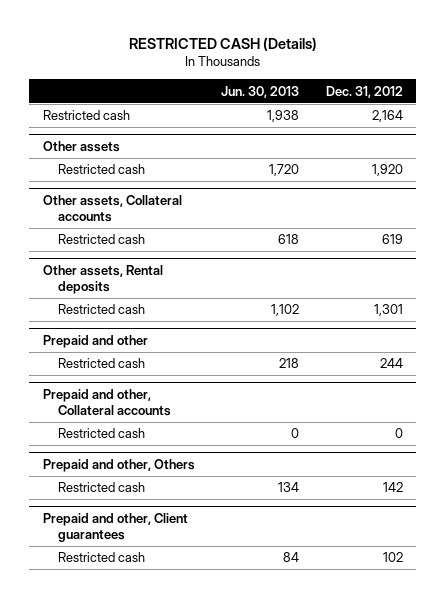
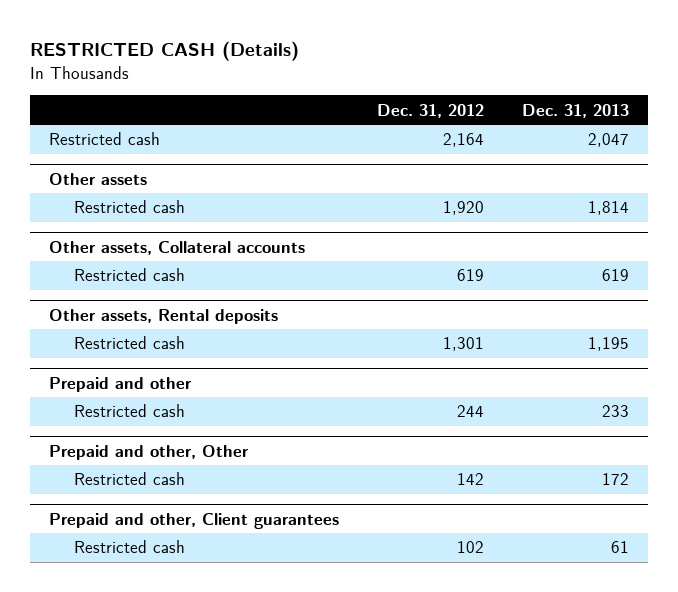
[221,85,300,98] Jun. 30, 2013 -> none
none -> [522,103,630,118] Dec. 31, 2013
[42,389,171,417] Prepaid and other, Collateral accounts -> none
[57,428,145,439] Restricted cash -> none
[42,459,195,473] Prepaid and other, Others -> [49,444,250,460] Prepaid and other, Other

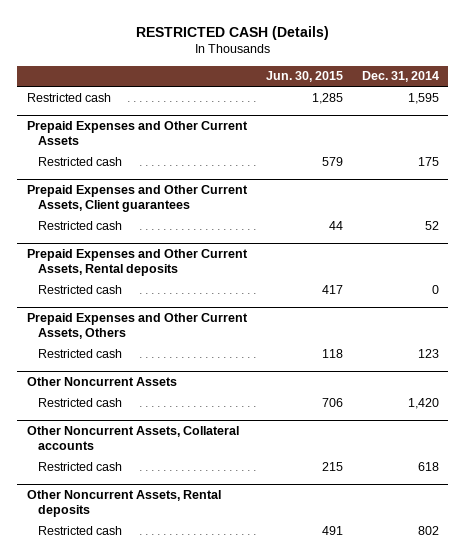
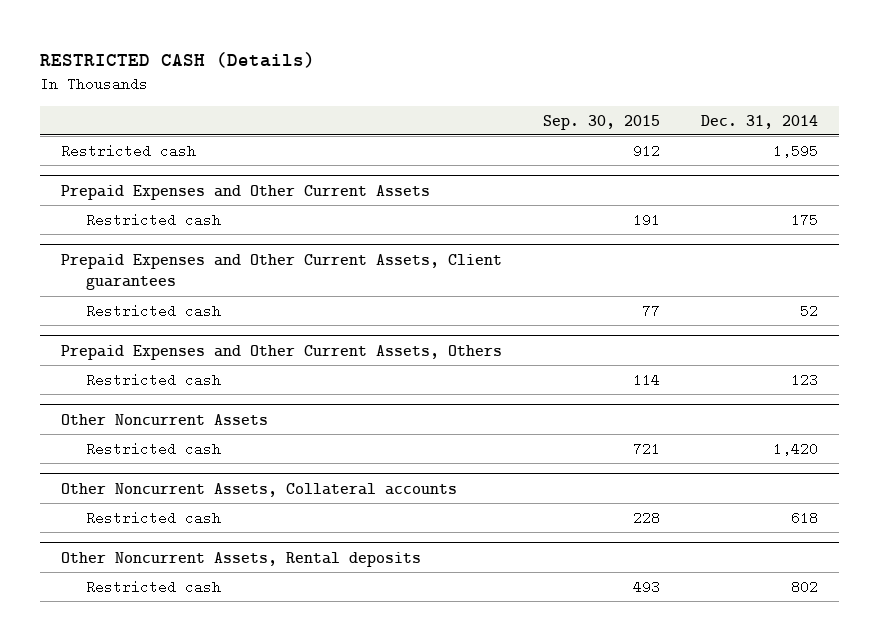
[265,71,343,83] Jun. 30, 2015 -> none
none -> [543,114,661,130] Sep. 30, 2015
[26,248,248,276] Prepaid Expenses and Other Current Assets, Rental deposits -> none
[38,284,123,294] Restricted cash -> none

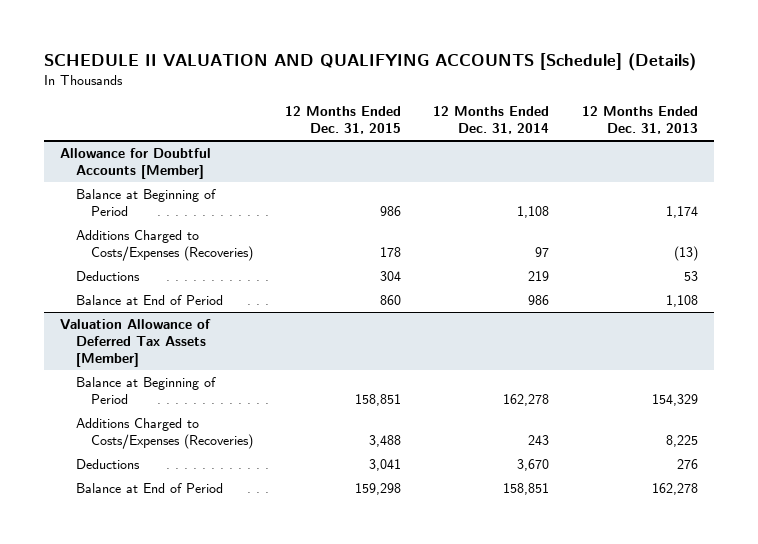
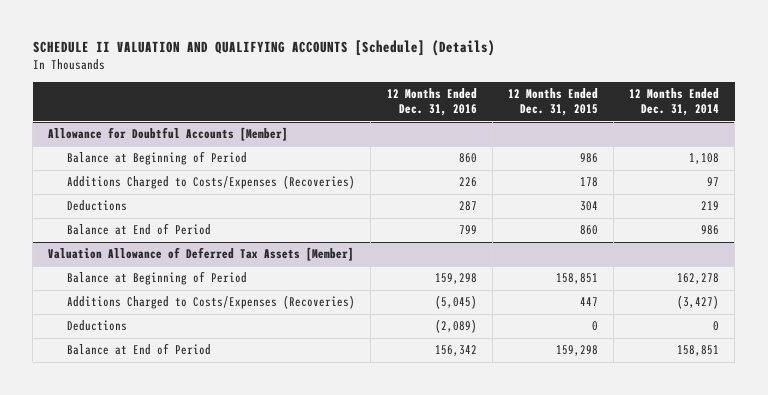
[581,106,698,135] 12 Months Ended Dec. 31, 2013 -> none
none -> [386,88,477,117] 12 Months Ended Dec. 31, 2016
[369,434,402,447] 3,488 -> [579,297,598,307] 447
[528,434,550,445] 243 -> [677,295,720,310] (3,427)
[369,458,402,471] 3,041 -> [591,321,598,332] 0
[517,458,550,471] 3,670 -> [713,321,720,332] 0

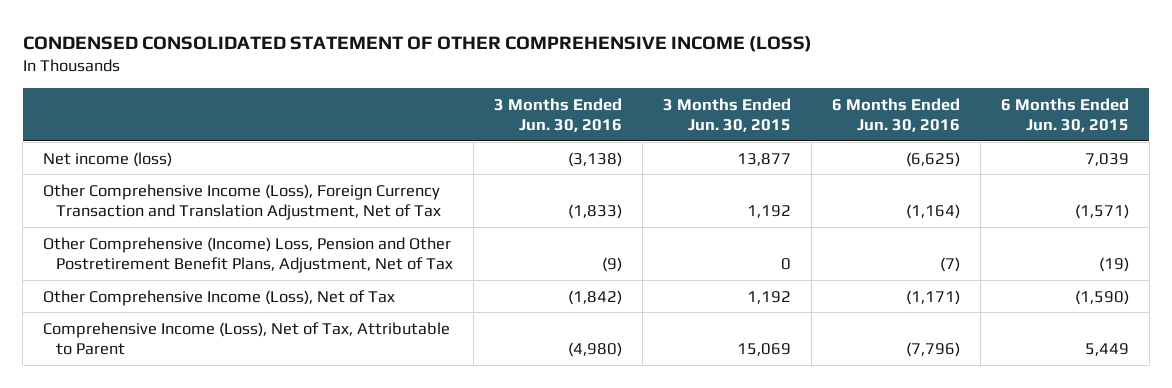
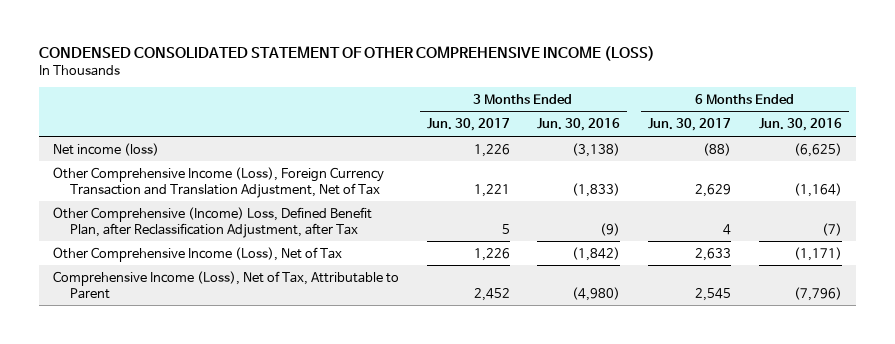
[662,97,791,132] 3 Months Ended Jun. 30, 2015 -> none
[1000,97,1129,132] 6 Months Ended Jun. 30, 2015 -> none
none -> [426,118,510,132] Jun. 30, 2017
none -> [648,118,732,132] Jun. 30, 2017
[43,236,453,274] Other Comprehensive (Income) Loss, Pension and Other Postretirement Benefit Plans, Adjustment, Net of Tax -> [52,206,372,238] Other Comprehensive (Income) Loss, Defined Benefit Plan, after Reclassification Adjustment, after Tax

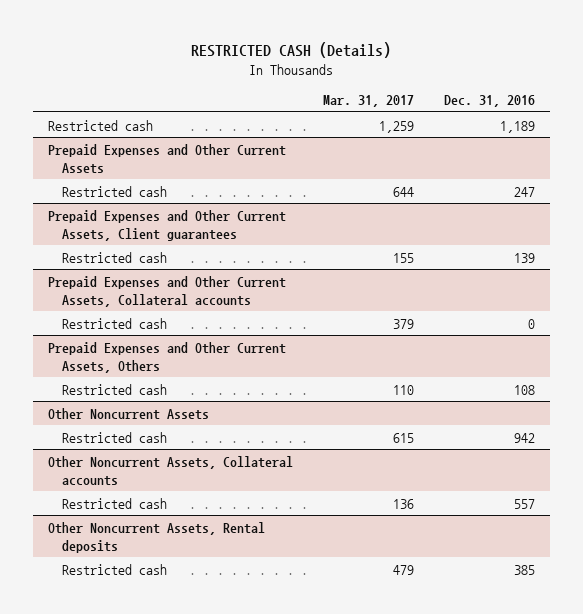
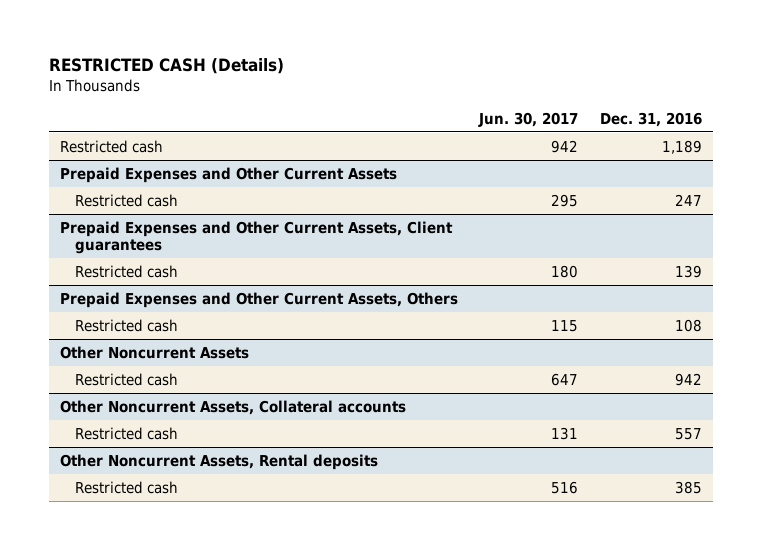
[322,95,414,108] Mar. 31, 2017 -> none
none -> [478,111,579,127] Jun. 30, 2017
[48,275,287,307] Prepaid Expenses and Other Current Assets, Collateral accounts -> none
[61,317,167,329] Restricted cash -> none

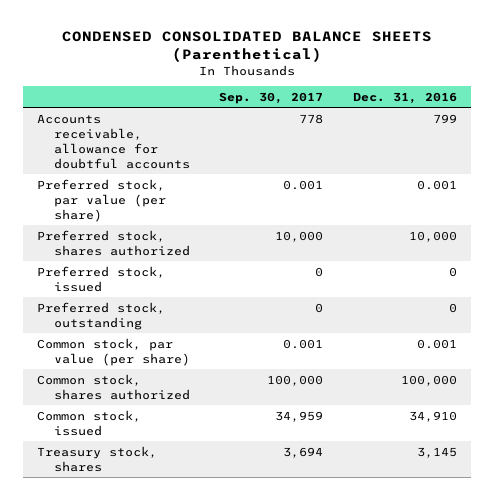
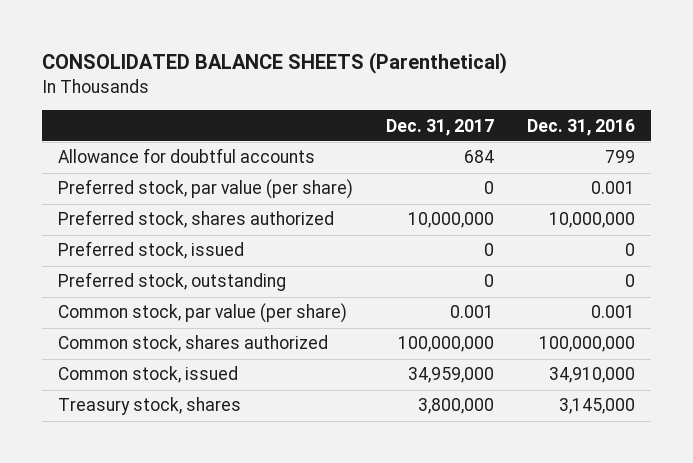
[61,30,432,62] CONDENSED CONSOLIDATED BALANCE SHEETS (Parenthetical) -> [41,51,507,74] CONSOLIDATED BALANCE SHEETS (Parenthetical)
[219,91,324,104] Sep. 30, 2017 -> none
none -> [385,118,494,136] Dec. 31, 2017
[37,113,191,169] Accounts receivable, allowance for doubtful accounts -> [58,148,316,164] Allowance for doubtful accounts
[408,230,457,242] 10,000 -> [548,212,635,229] 10,000,000
[400,374,457,386] 100,000 -> [538,336,635,353] 100,000,000
[408,410,457,422] 34,910 -> [548,367,635,384] 34,910,000
[416,446,457,458] 3,145 -> [558,398,635,415] 3,145,000

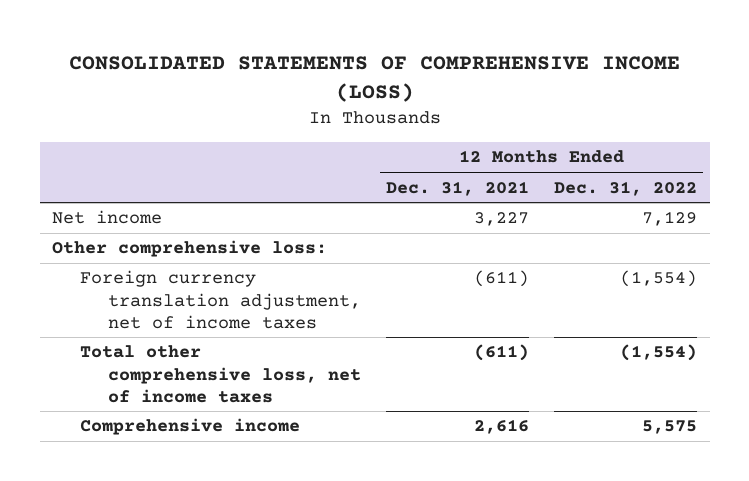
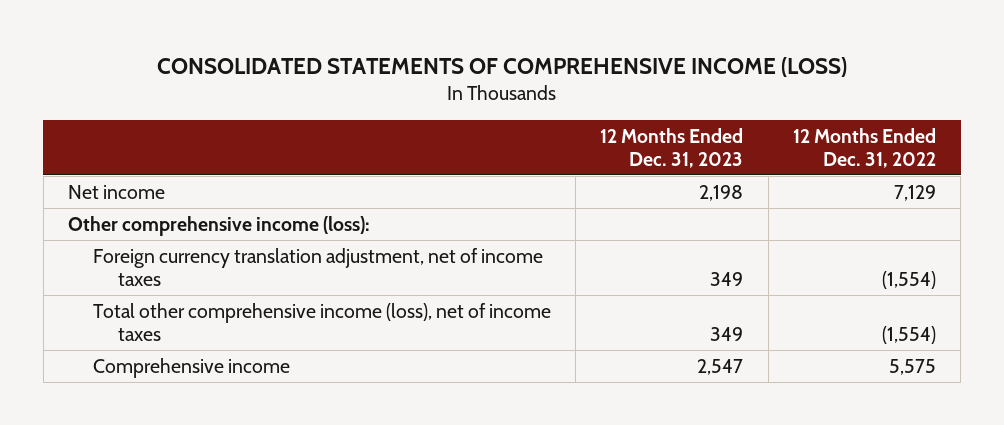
[386,180,530,196] Dec. 31, 2021 -> none
none -> [600,128,744,168] 12 Months Ended Dec. 31, 2023
[52,240,328,258] Other comprehensive loss: -> [68,215,371,236] Other comprehensive income (loss):
[80,345,362,403] Total other comprehensive loss, net of income taxes -> [92,302,551,341] Total other comprehensive income (loss), net of income taxes

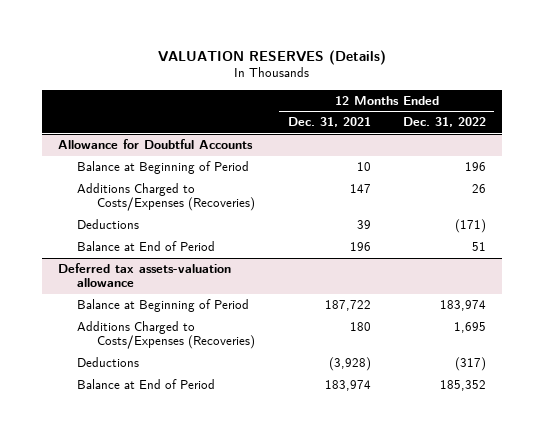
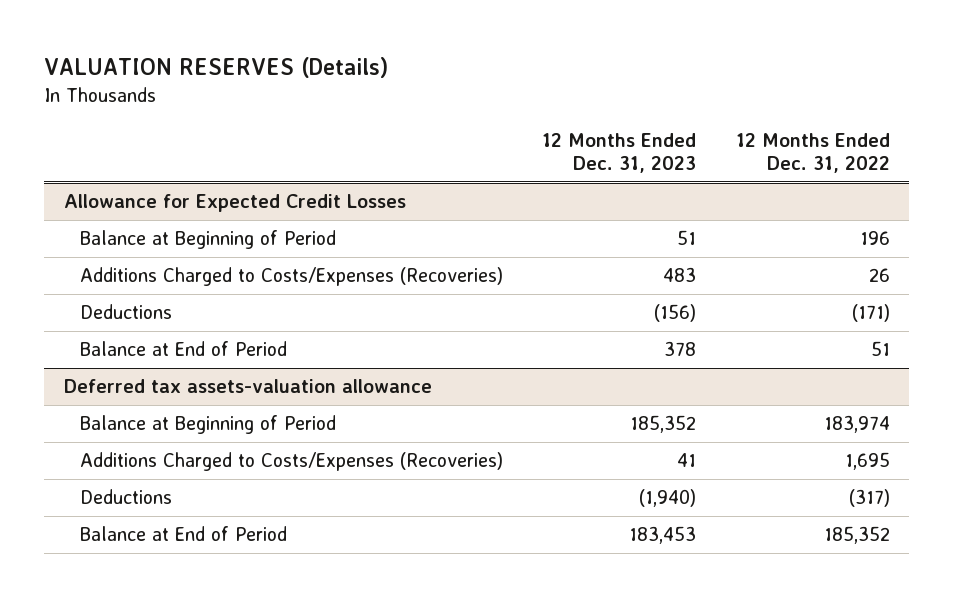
[287,117,371,128] Dec. 31, 2021 -> none
none -> [542,133,697,174] 12 Months Ended Dec. 31, 2023
[57,139,253,150] Allowance for Doubtful Accounts -> [63,194,406,213] Allowance for Expected Credit Losses

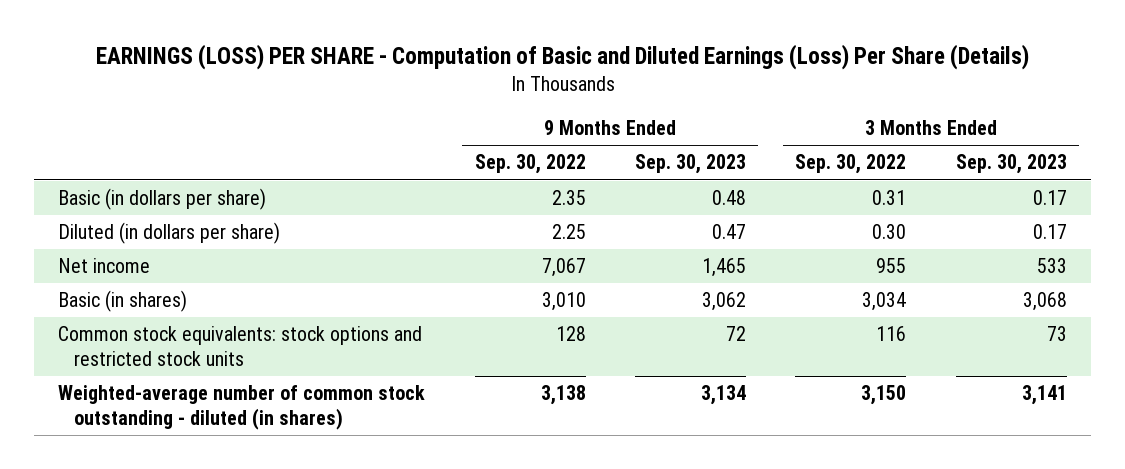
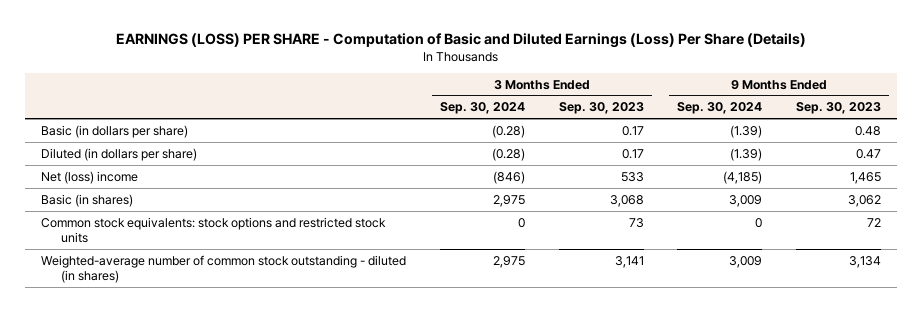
[474,154,586,175] Sep. 30, 2022 -> none
[795,154,907,175] Sep. 30, 2022 -> none
none -> [440,102,526,115] Sep. 30, 2024
none -> [677,102,763,115] Sep. 30, 2024
[58,258,151,274] Net income -> [41,170,139,184] Net (loss) income

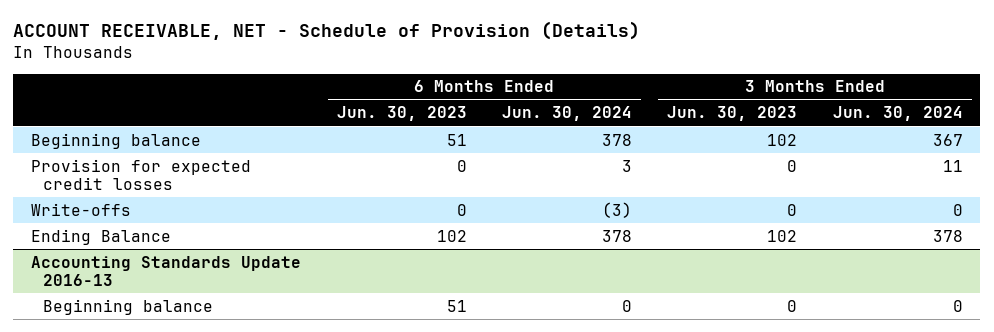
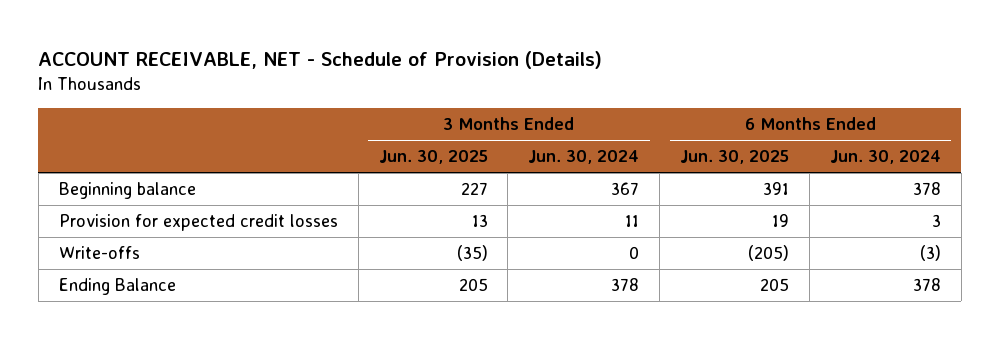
[336,106,467,122] Jun. 30, 2023 -> none
[667,106,798,122] Jun. 30, 2023 -> none
none -> [378,150,488,165] Jun. 30, 2025
none -> [680,150,790,165] Jun. 30, 2025
[31,255,302,286] Accounting Standards Update 2016-13 -> none
[43,298,214,315] Beginning balance -> none

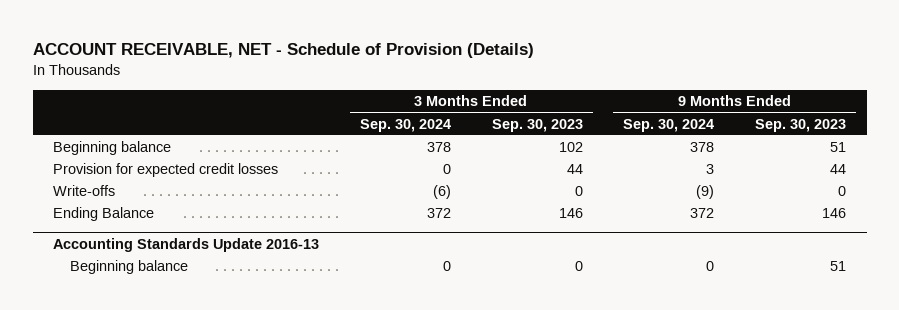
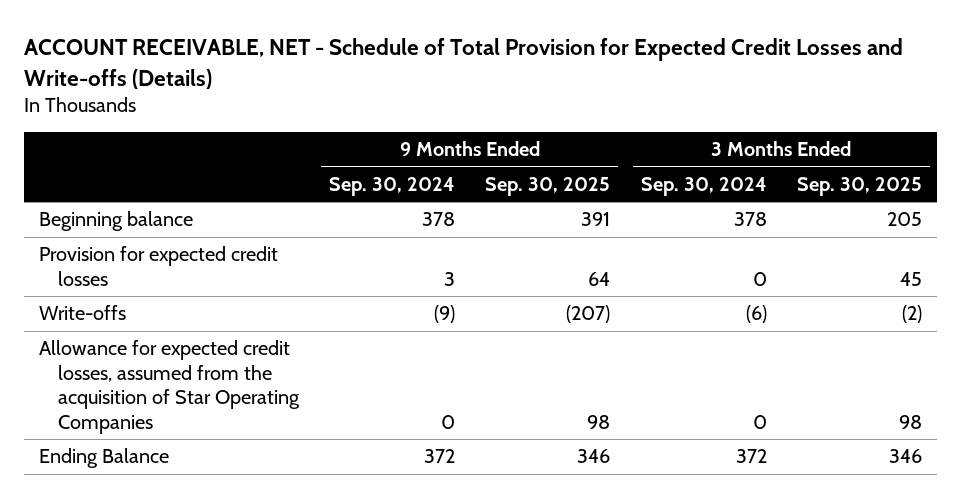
[32,43,534,59] ACCOUNT RECEIVABLE, NET - Schedule of Provision (Details) -> [24,37,904,89] ACCOUNT RECEIVABLE, NET - Schedule of Total Provision for Expected Credit Losses and Write-offs (Details)
[491,118,583,132] Sep. 30, 2023 -> none
[755,118,847,132] Sep. 30, 2023 -> none
none -> [485,176,611,196] Sep. 30, 2025
none -> [797,176,923,196] Sep. 30, 2025
none -> [39,340,300,434] Allowance for expected credit losses, assumed from the acquisition of Star Operating Companies
[53,237,320,252] Accounting Standards Update 2016-13 -> none
[70,260,189,275] Beginning balance -> none

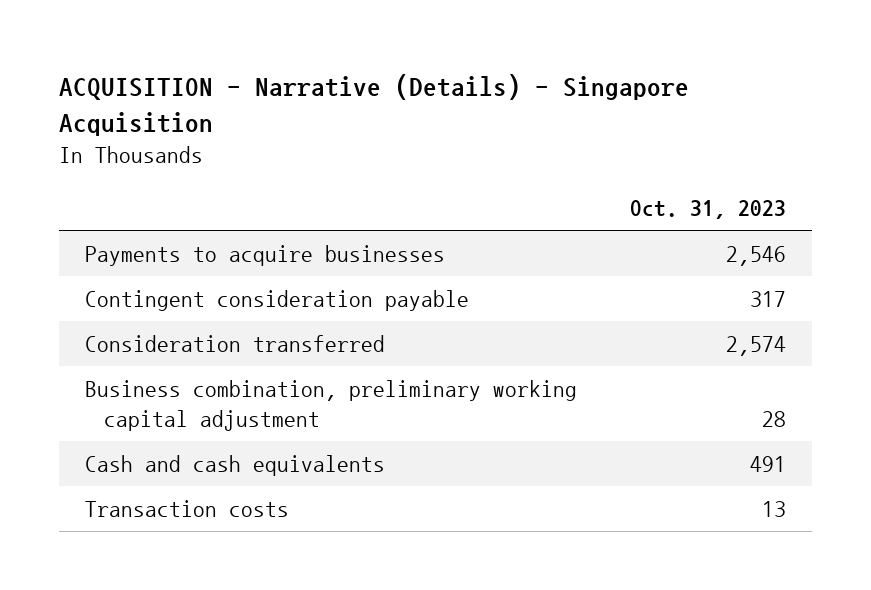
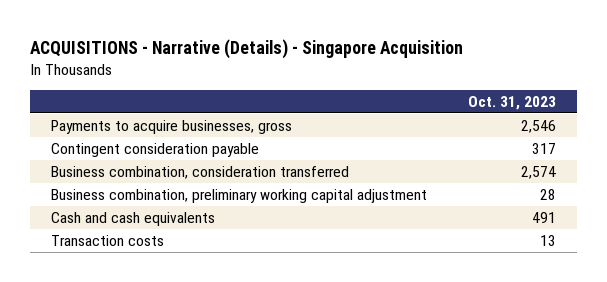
[58,73,689,136] ACQUISITION - Narrative (Details) - Singapore Acquisition -> [30,38,464,59] ACQUISITIONS - Narrative (Details) - Singapore Acquisition
[85,244,446,266] Payments to acquire businesses -> [50,119,292,134] Payments to acquire businesses, gross
[85,334,386,352] Consideration transferred -> [50,165,349,179] Business combination, consideration transferred

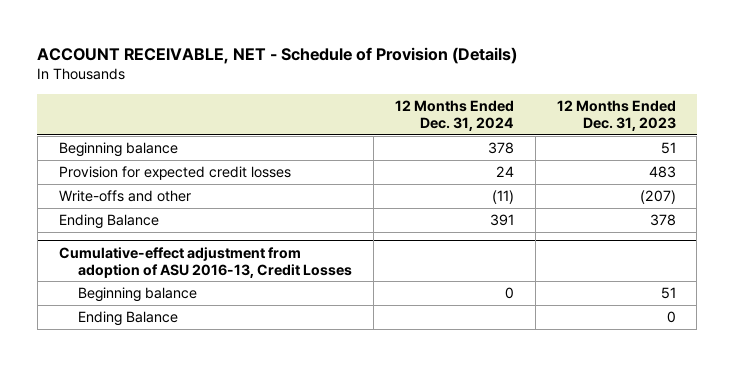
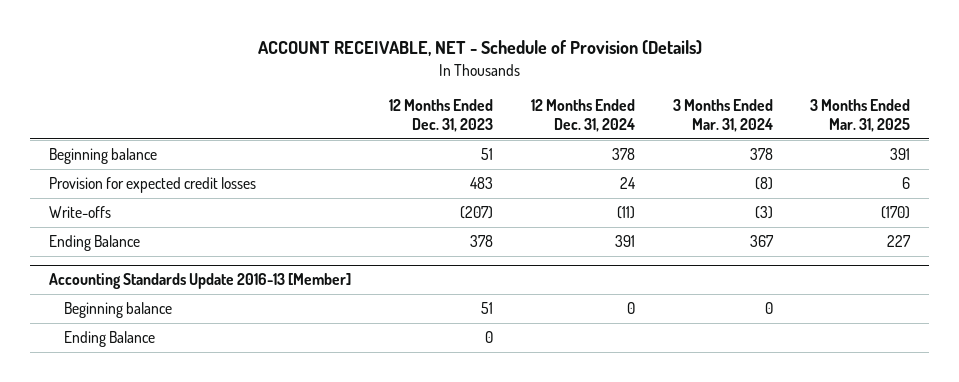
none -> [672,99,773,133] 3 Months Ended Mar. 31, 2024
none -> [810,99,911,133] 3 Months Ended Mar. 31, 2025
[58,190,191,203] Write-offs and other -> [49,206,112,219] Write-offs
[58,246,352,278] Cumulative-effect adjustment from adoption of ASU 2016-13, Credit Losses -> [49,273,352,290] Accounting Standards Update 2016-13 [Member]

